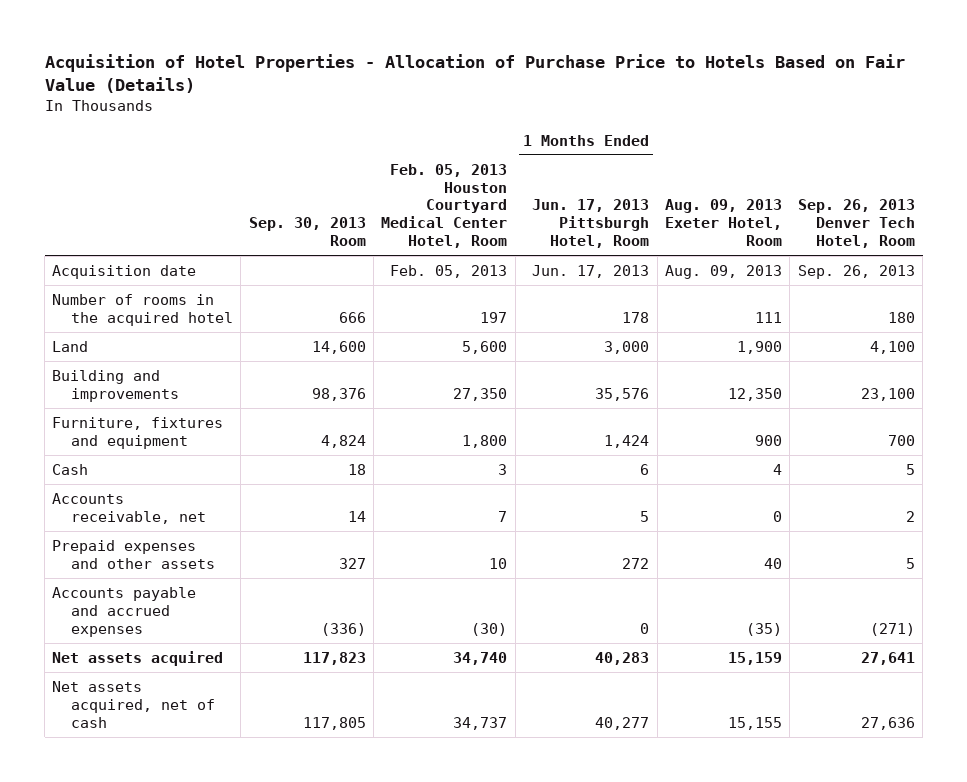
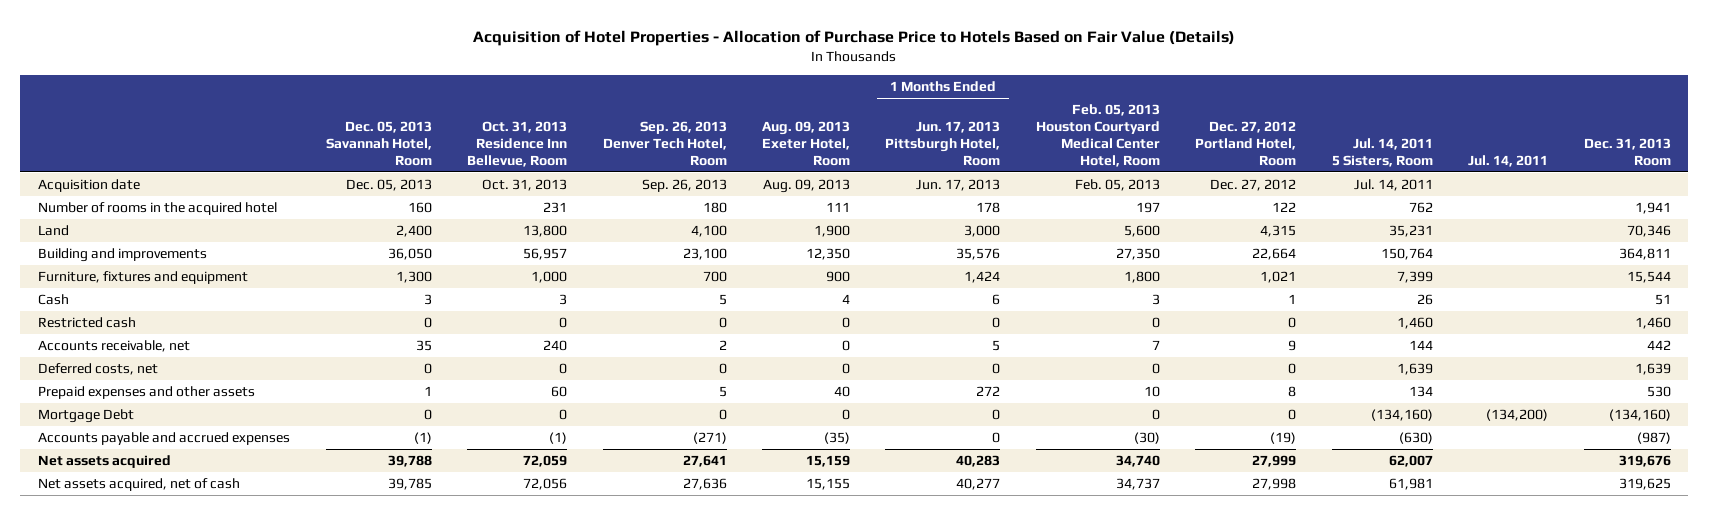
[248,217,366,246] Sep. 30, 2013 Room -> none
none -> [325,121,432,166] Dec. 05, 2013 Savannah Hotel, Room
none -> [467,121,568,167] Oct. 31, 2013 Residence Inn Bellevue, Room
none -> [1195,121,1297,166] Dec. 27, 2012 Portland Hotel, Room
none -> [1331,137,1433,167] Jul. 14, 2011 5 Sisters, Room
none -> [1468,154,1549,167] Jul. 14, 2011
none -> [1583,137,1671,166] Dec. 31, 2013 Room
none -> [38,317,137,329] Restricted cash
none -> [38,363,159,376] Deferred costs, net
none -> [38,409,135,424] Mortgage Debt

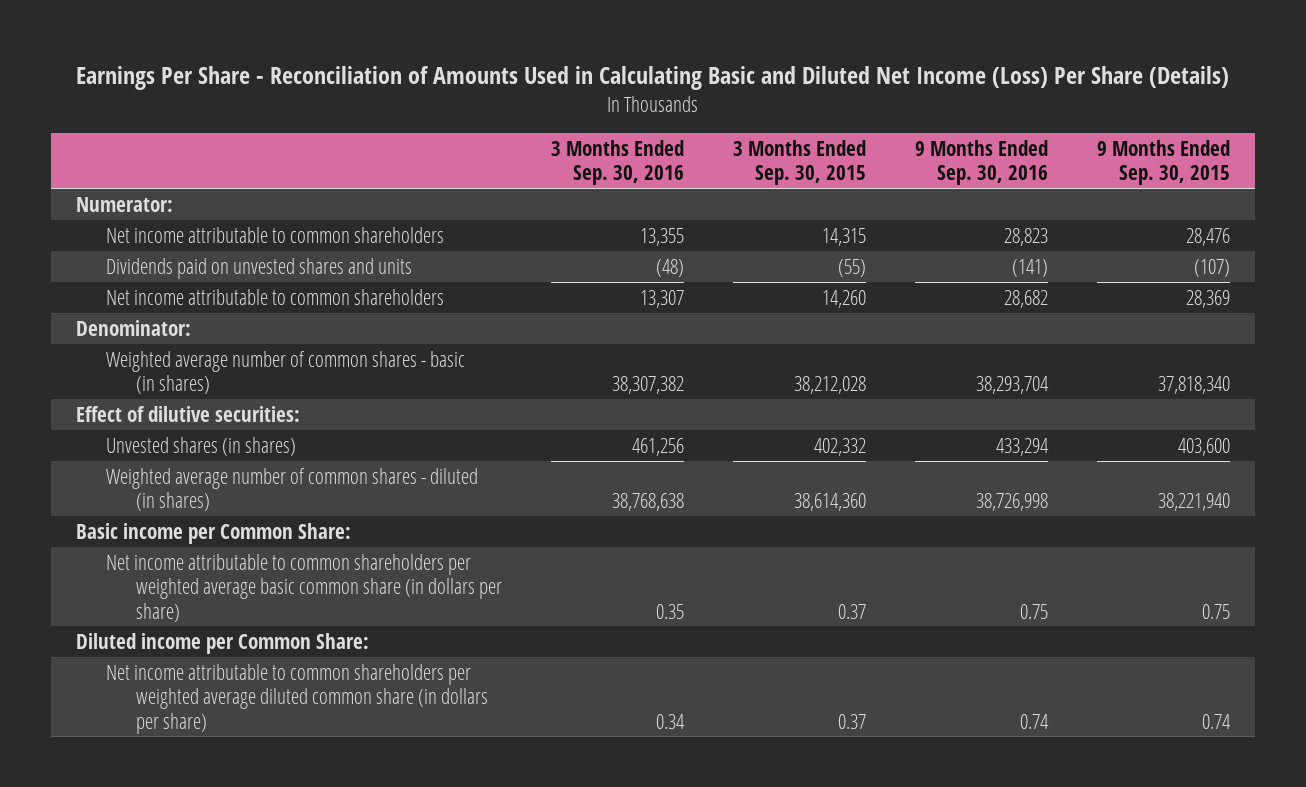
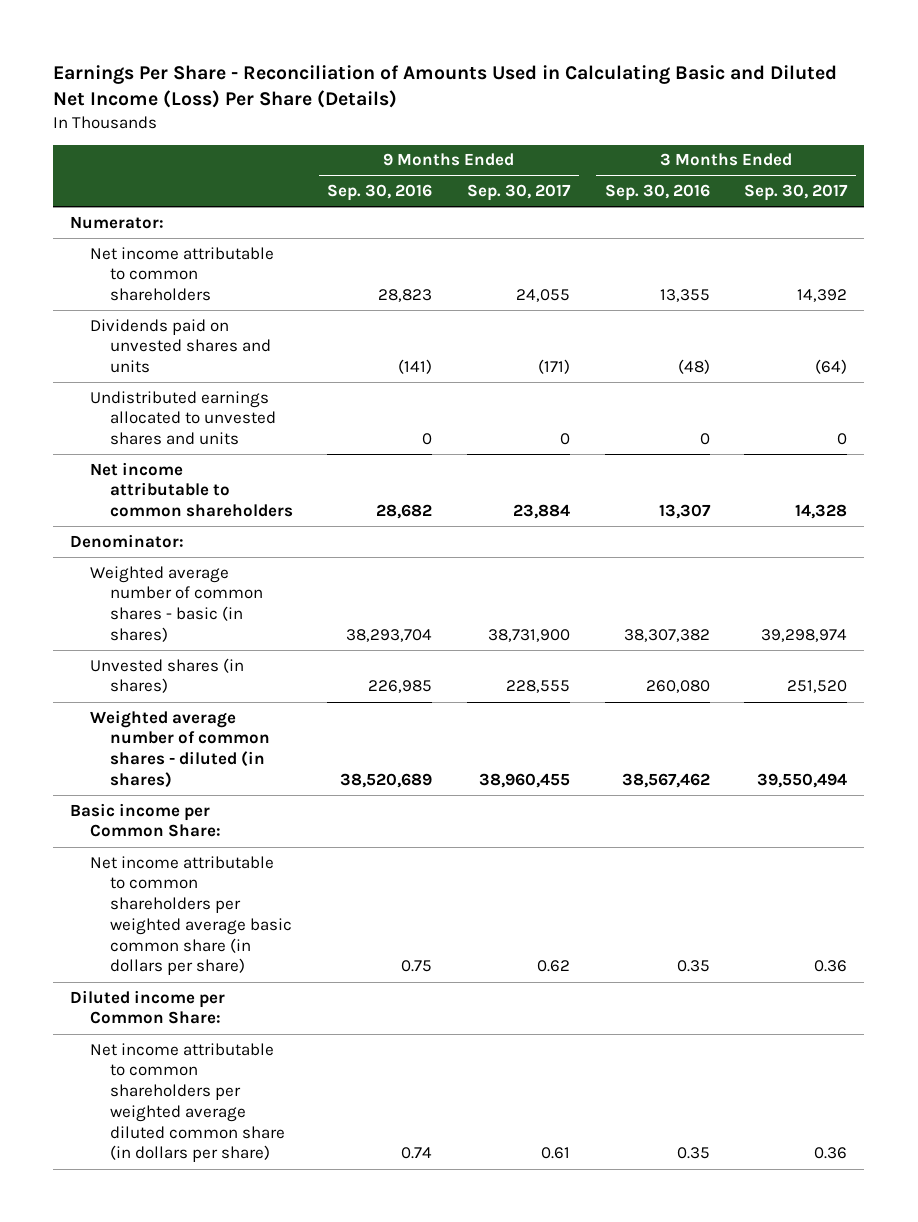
[732,140,866,186] 3 Months Ended Sep. 30, 2015 -> none
[1097,140,1231,186] 9 Months Ended Sep. 30, 2015 -> none
none -> [466,184,571,202] Sep. 30, 2017
none -> [744,184,849,202] Sep. 30, 2017
none -> [90,390,276,446] Undistributed earnings allocated to unvested shares and units
[75,405,300,422] Effect of dilutive securities: -> none
[631,437,684,456] 461,256 -> [645,680,710,694] 260,080
[996,437,1050,456] 433,294 -> [368,680,433,694] 226,985
[611,493,684,512] 38,768,638 -> [621,772,710,788] 38,567,462
[976,493,1049,512] 38,726,998 -> [340,772,433,788] 38,520,689
[655,713,685,729] 0.34 -> [676,1147,710,1160] 0.35

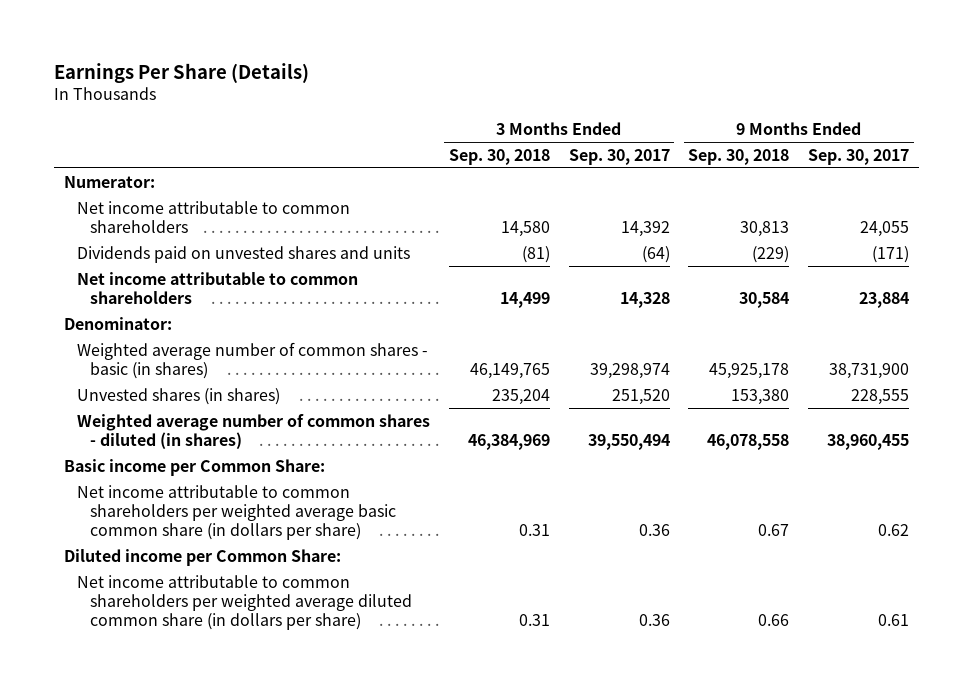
[53,65,838,109] Earnings Per Share - Reconciliation of Amounts Used in Calculating Basic and Diluted Net Income (Loss) Per Share (Details) -> [54,63,310,84] Earnings Per Share (Details)
[327,184,433,202] Sep. 30, 2016 -> none
[604,184,710,202] Sep. 30, 2016 -> none
none -> [448,148,550,165] Sep. 30, 2018
none -> [688,148,790,165] Sep. 30, 2018
[90,390,276,446] Undistributed earnings allocated to unvested shares and units -> none

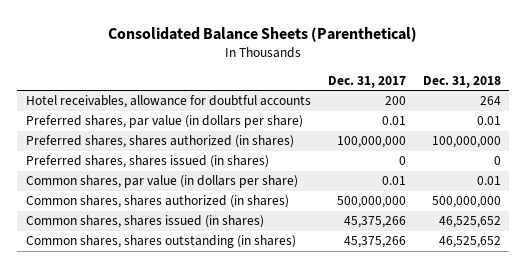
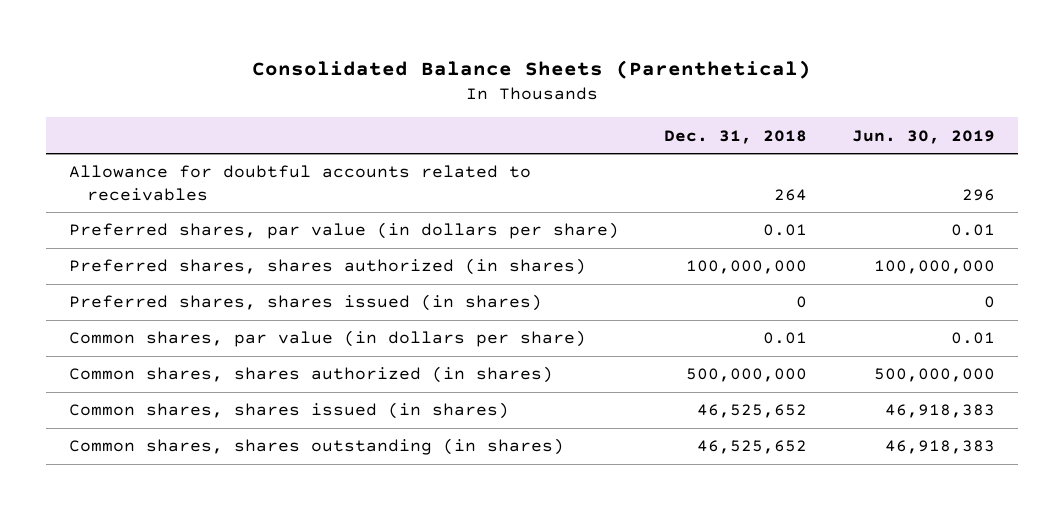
[327,76,406,89] Dec. 31, 2017 -> none
none -> [852,129,996,144] Jun. 30, 2019
[25,95,311,109] Hotel receivables, allowance for doubtful accounts -> [68,165,531,201] Allowance for doubtful accounts related to receivables

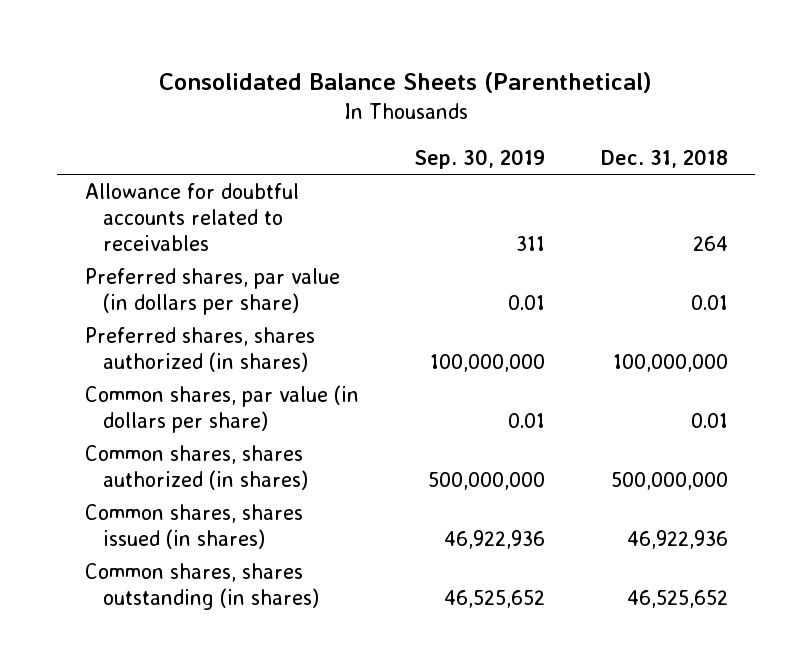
[852,129,996,144] Jun. 30, 2019 -> none
none -> [414,148,546,169] Sep. 30, 2019
[68,294,542,312] Preferred shares, shares issued (in shares) -> none
[696,404,807,419] 46,525,652 -> [626,529,728,549] 46,922,936

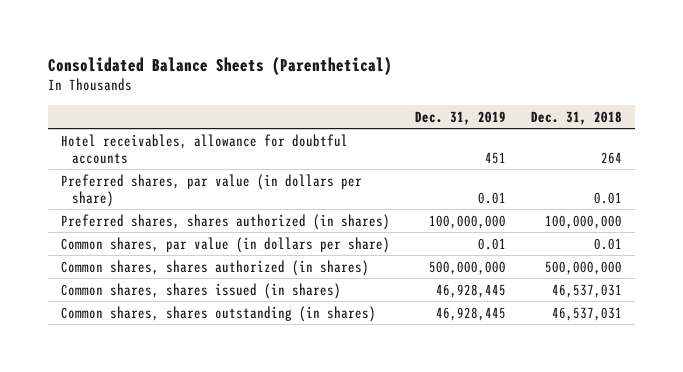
[414,148,546,169] Sep. 30, 2019 -> none
none -> [414,110,506,125] Dec. 31, 2019
[84,183,299,251] Allowance for doubtful accounts related to receivables -> [60,133,348,164] Hotel receivables, allowance for doubtful accounts
[626,529,728,549] 46,922,936 -> [551,283,622,298] 46,537,031
[626,589,728,608] 46,525,652 -> [551,306,622,321] 46,537,031

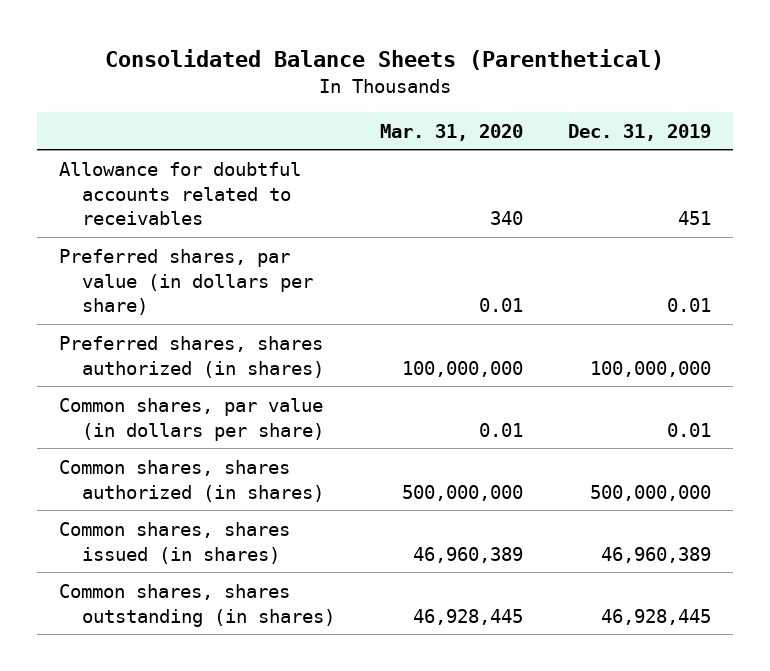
[530,110,622,125] Dec. 31, 2018 -> none
none -> [379,123,523,141] Mar. 31, 2020
[60,133,348,164] Hotel receivables, allowance for doubtful accounts -> [59,161,302,226] Allowance for doubtful accounts related to receivables
[435,283,506,298] 46,928,445 -> [600,546,711,563] 46,960,389

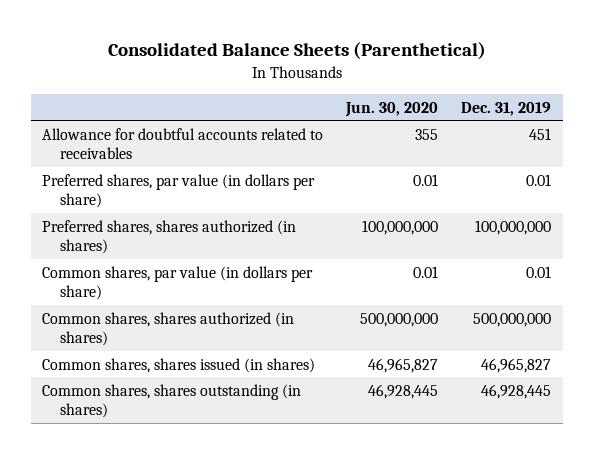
[379,123,523,141] Mar. 31, 2020 -> none
none -> [345,101,439,117] Jun. 30, 2020
[600,546,711,563] 46,960,389 -> [481,357,552,373] 46,965,827

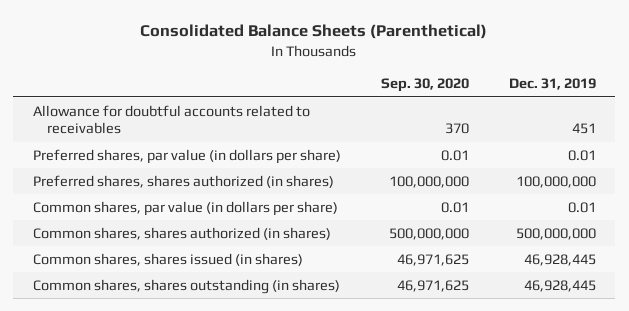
[345,101,439,117] Jun. 30, 2020 -> none
none -> [380,78,469,93] Sep. 30, 2020
[481,357,552,373] 46,965,827 -> [523,253,596,266] 46,928,445

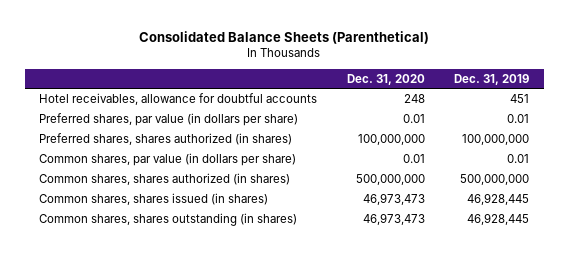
[380,78,469,93] Sep. 30, 2020 -> none
none -> [346,73,425,85] Dec. 31, 2020
[33,104,311,135] Allowance for doubtful accounts related to receivables -> [39,93,318,106] Hotel receivables, allowance for doubtful accounts

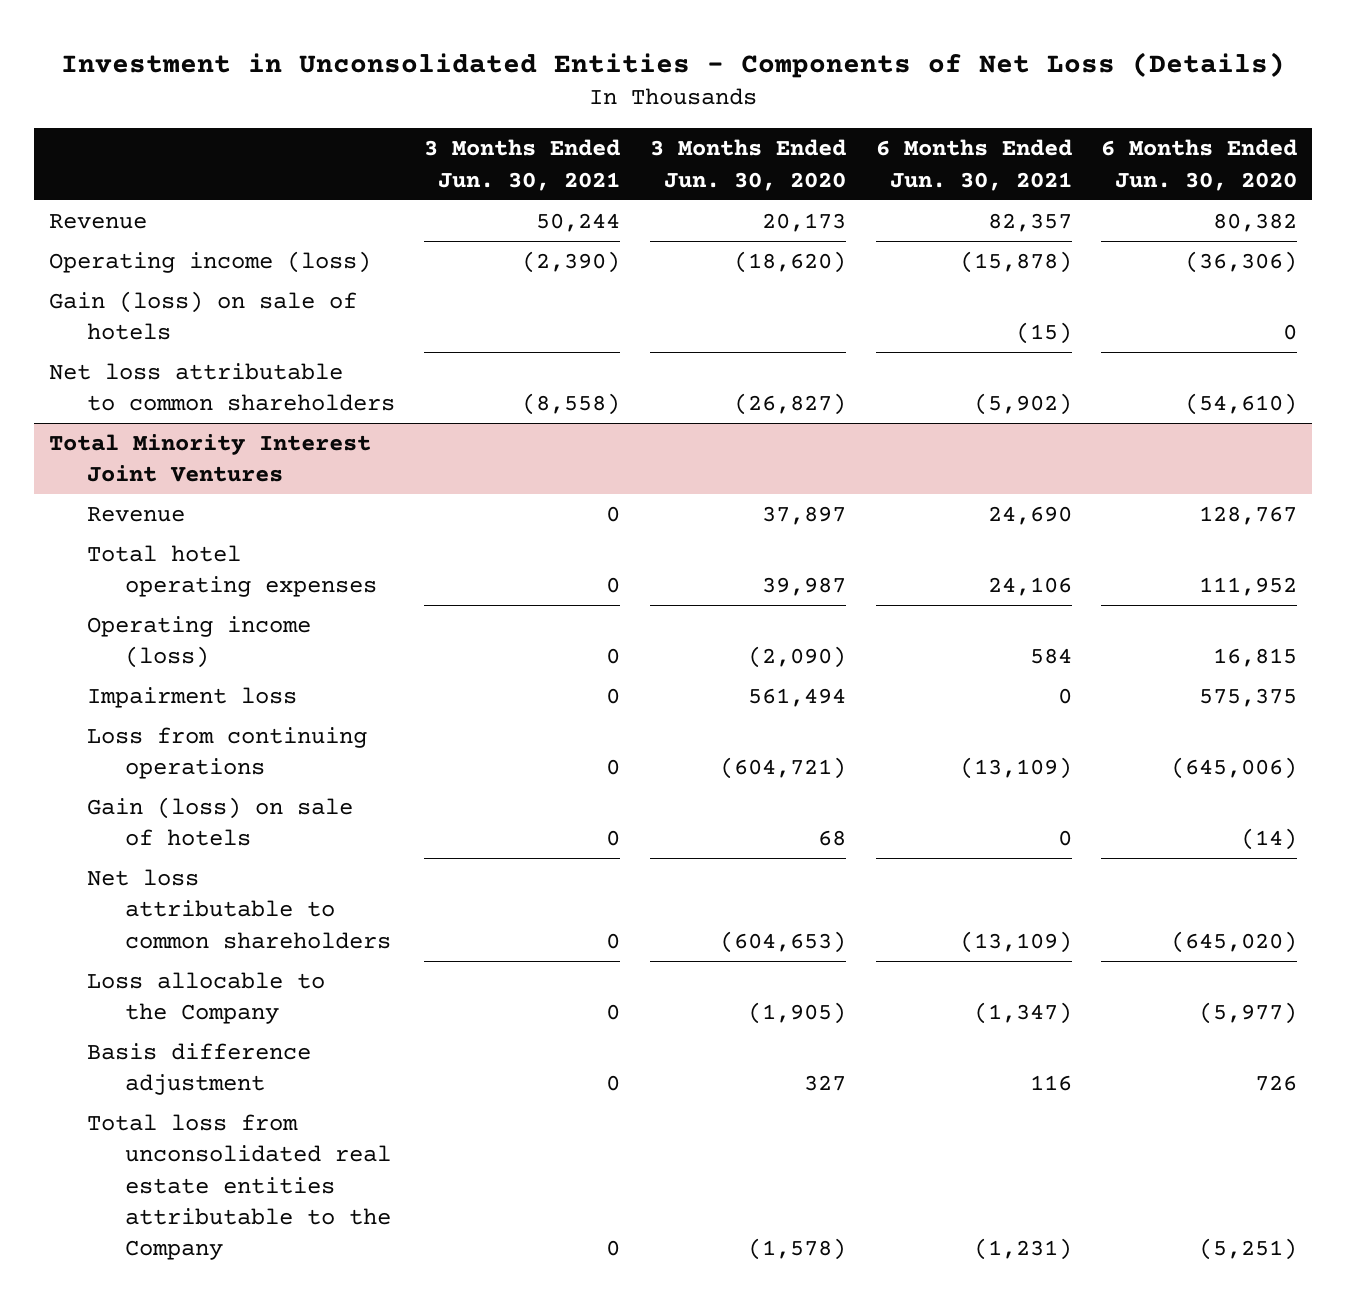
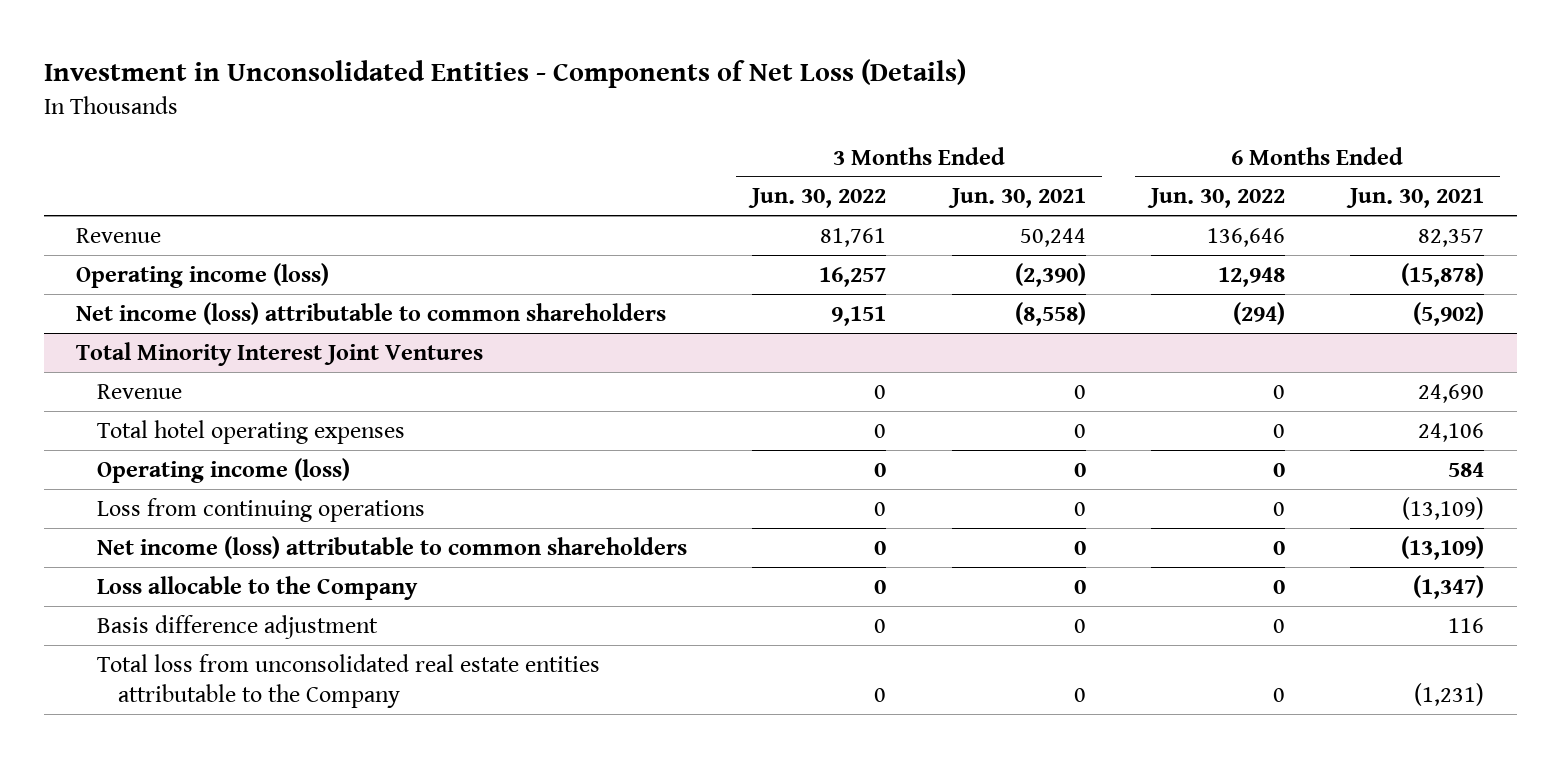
[650,139,847,191] 3 Months Ended Jun. 30, 2020 -> none
[1101,139,1298,191] 6 Months Ended Jun. 30, 2020 -> none
none -> [748,188,887,209] Jun. 30, 2022
none -> [1146,188,1285,209] Jun. 30, 2022
[48,291,357,341] Gain (loss) on sale of hotels -> none
[48,363,395,412] Net loss attributable to common shareholders -> [76,301,667,325] Net income (loss) attributable to common shareholders
[86,687,297,709] Impairment loss -> none
[86,797,353,847] Gain (loss) on sale of hotels -> none
[86,869,391,949] Net loss attributable to common shareholders -> [97,535,688,559] Net income (loss) attributable to common shareholders

